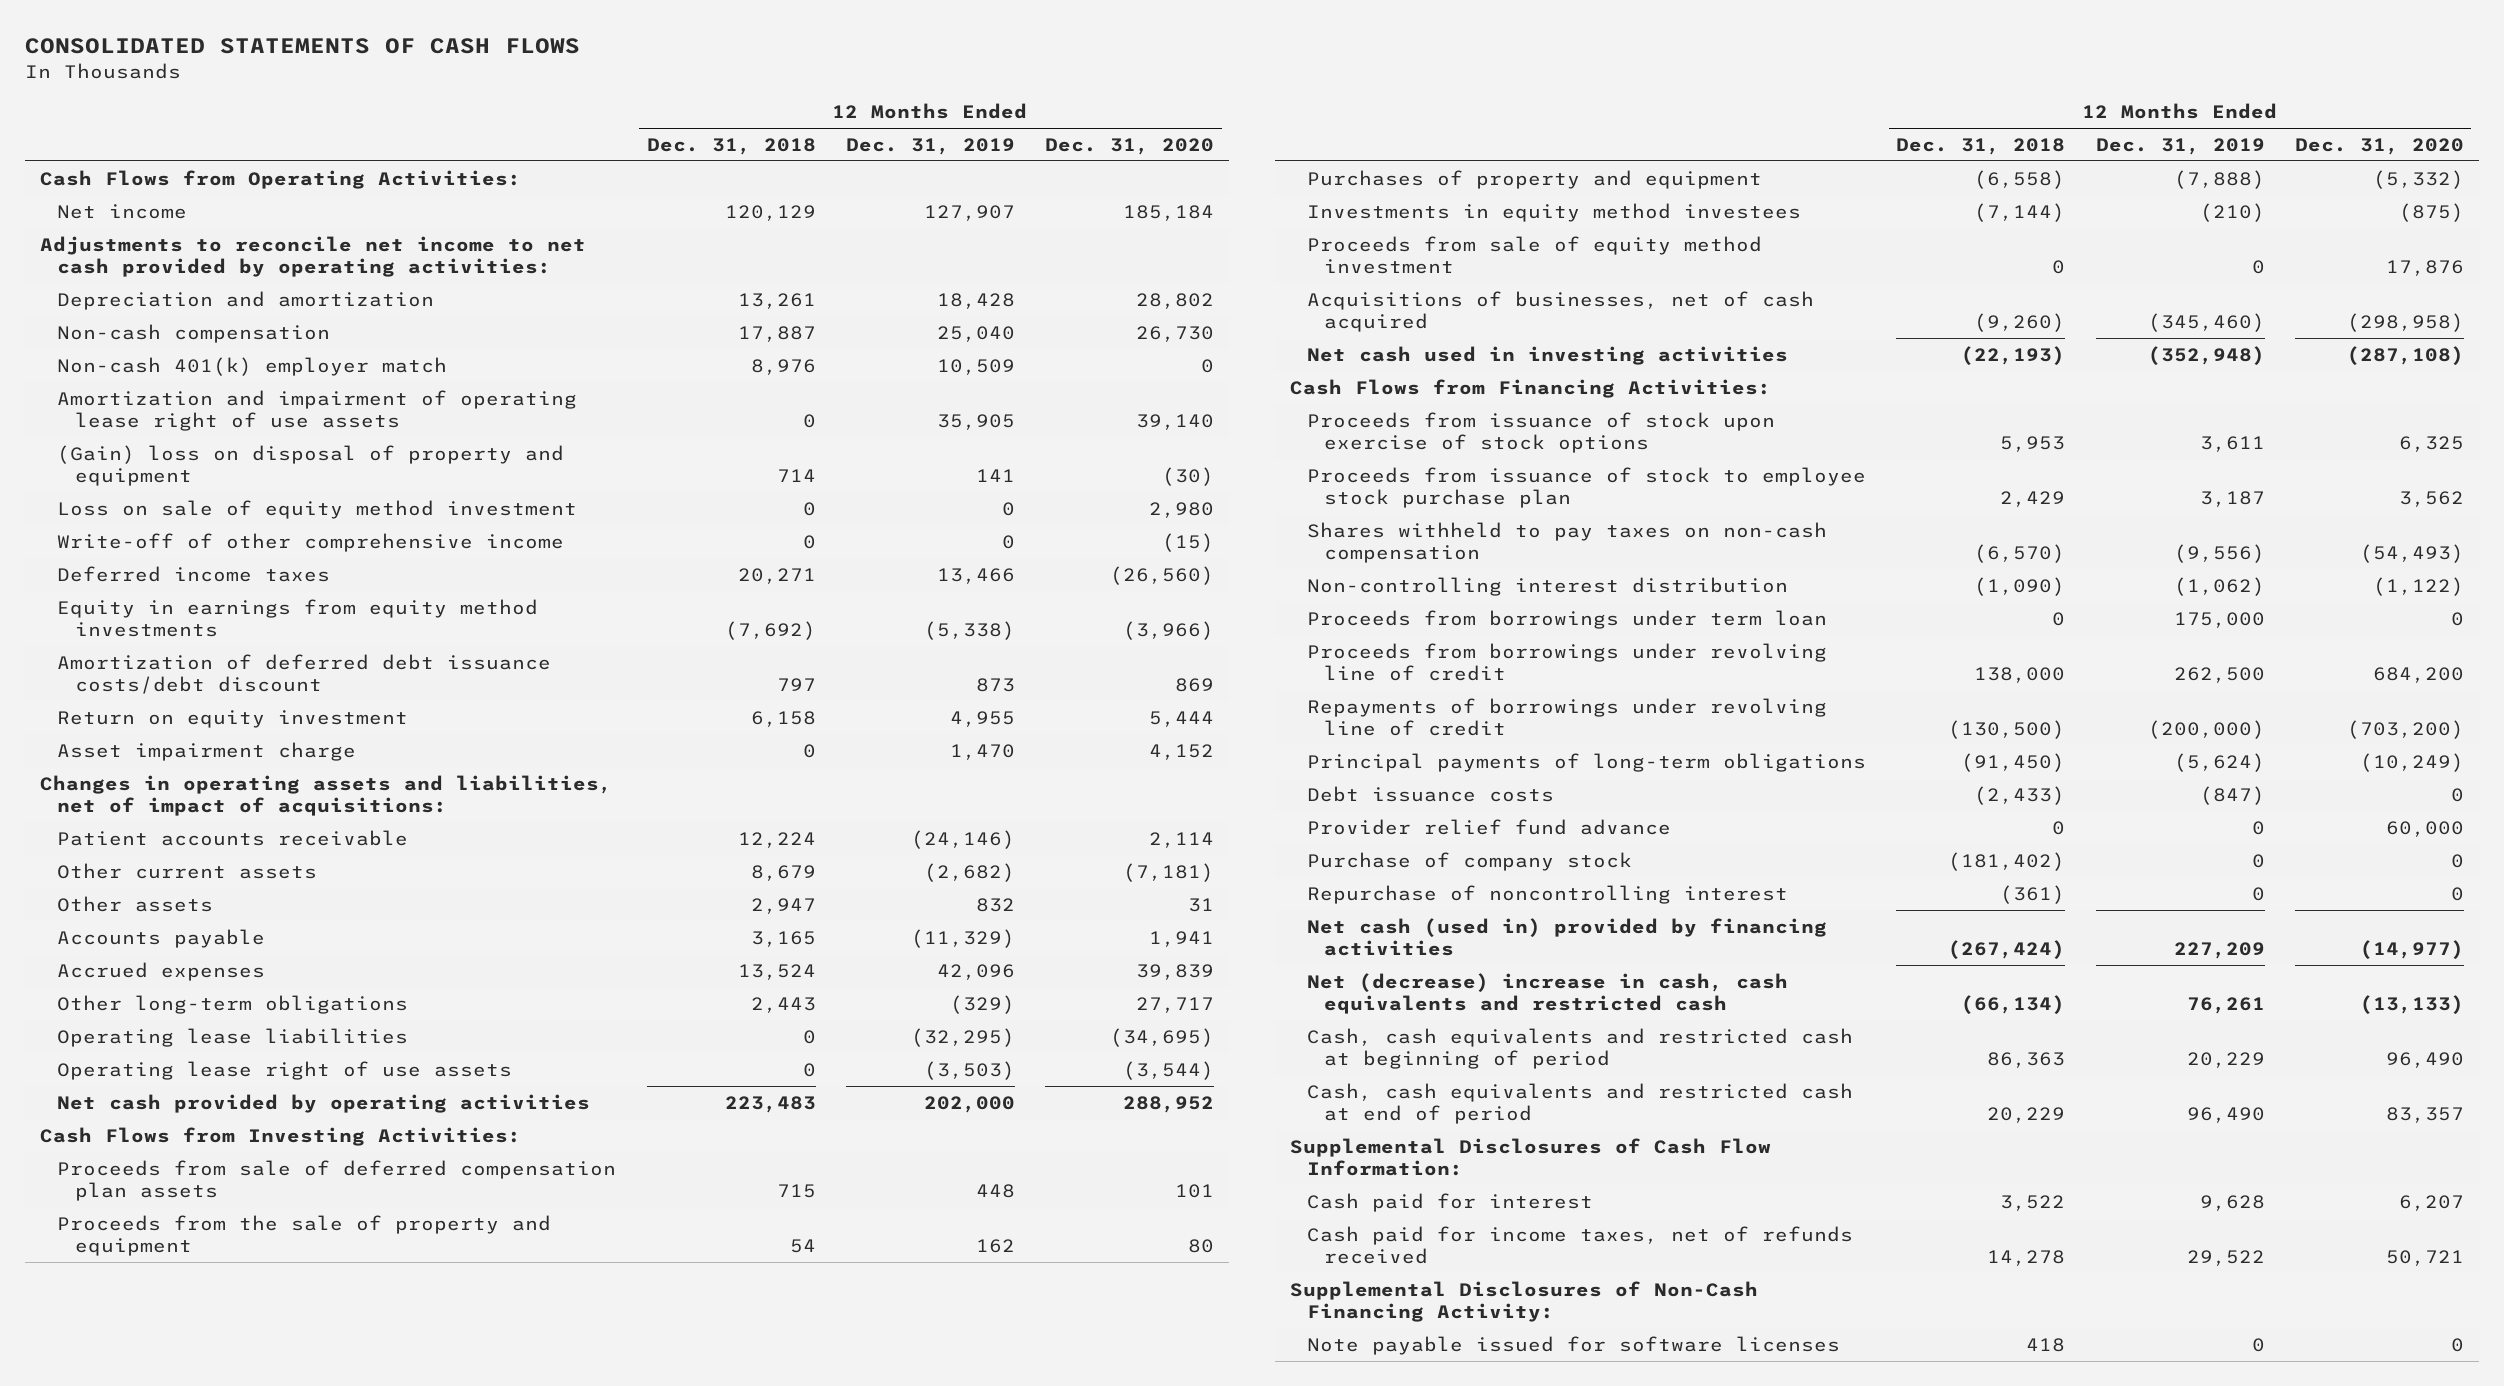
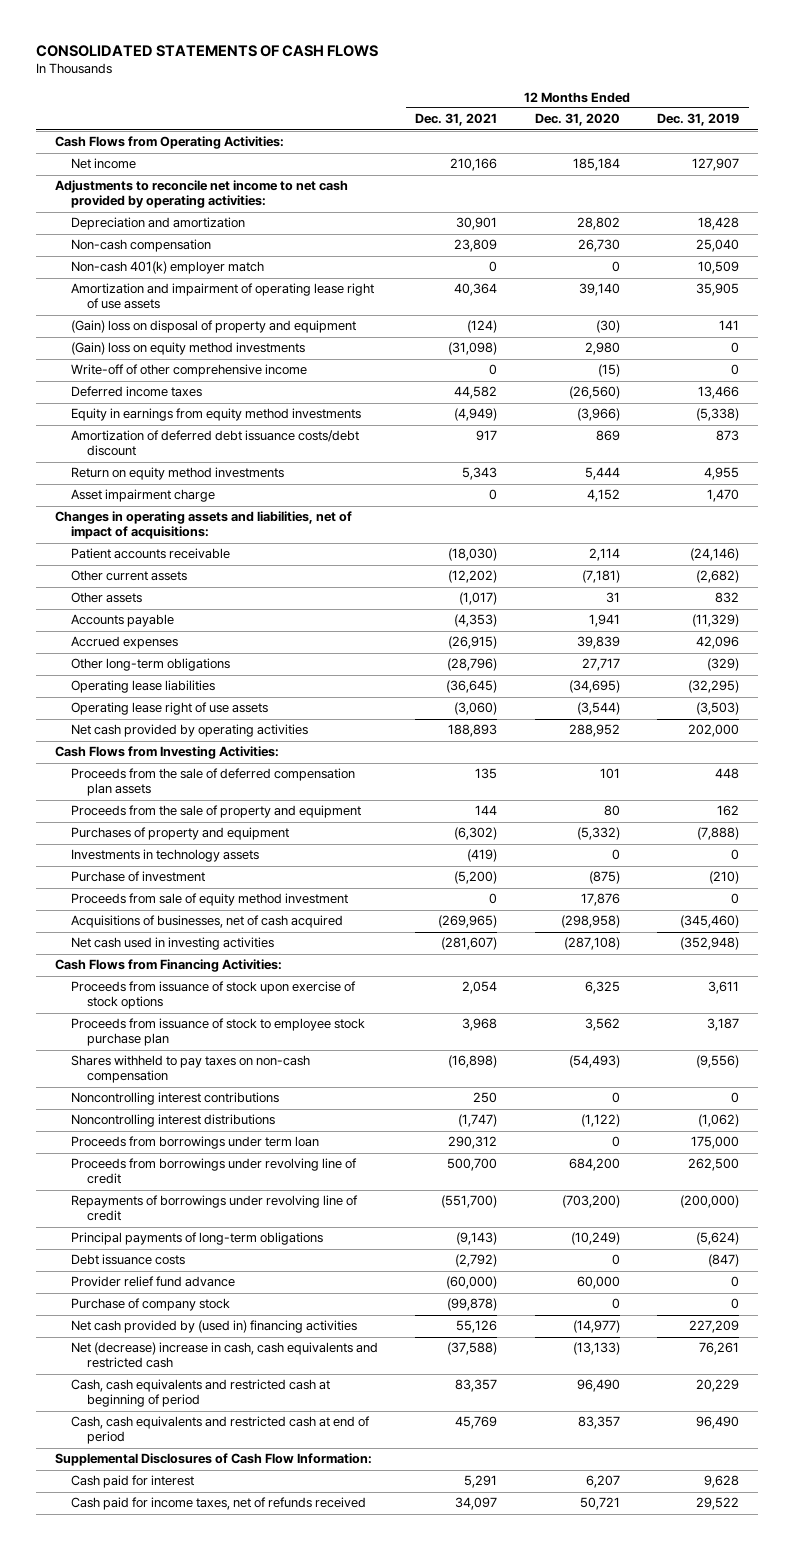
[646,137,816,155] Dec. 31, 2018 -> none
none -> [415,113,498,127] Dec. 31, 2021
[57,499,578,519] Loss on sale of equity method investment -> [70,342,305,356] (Gain) loss on equity method investments
[57,709,409,728] Return on equity investment -> [70,467,284,481] Return on equity method investments
[57,1159,617,1201] Proceeds from sale of deferred compensation plan assets -> [70,768,355,797] Proceeds from the sale of deferred compensation plan assets
none -> [70,849,259,863] Investments in technology assets
[1307,202,1802,222] Investments in equity method investees -> [70,871,205,883] Purchase of investment
none -> [70,1092,279,1106] Noncontrolling interest contributions
[1307,576,1789,596] Non-controlling interest distribution -> [70,1114,275,1128] Noncontrolling interest distributions
[1307,884,1789,904] Repurchase of noncontrolling interest -> none
[1307,917,1828,956] Net cash (used in) provided by financing activities -> [70,1320,357,1334] Net cash provided by (used in) financing activities
[1289,1280,1758,1322] Supplemental Disclosures of Non-Cash Financing Activity: -> none
[1307,1335,1841,1355] Note payable issued for software licenses -> none

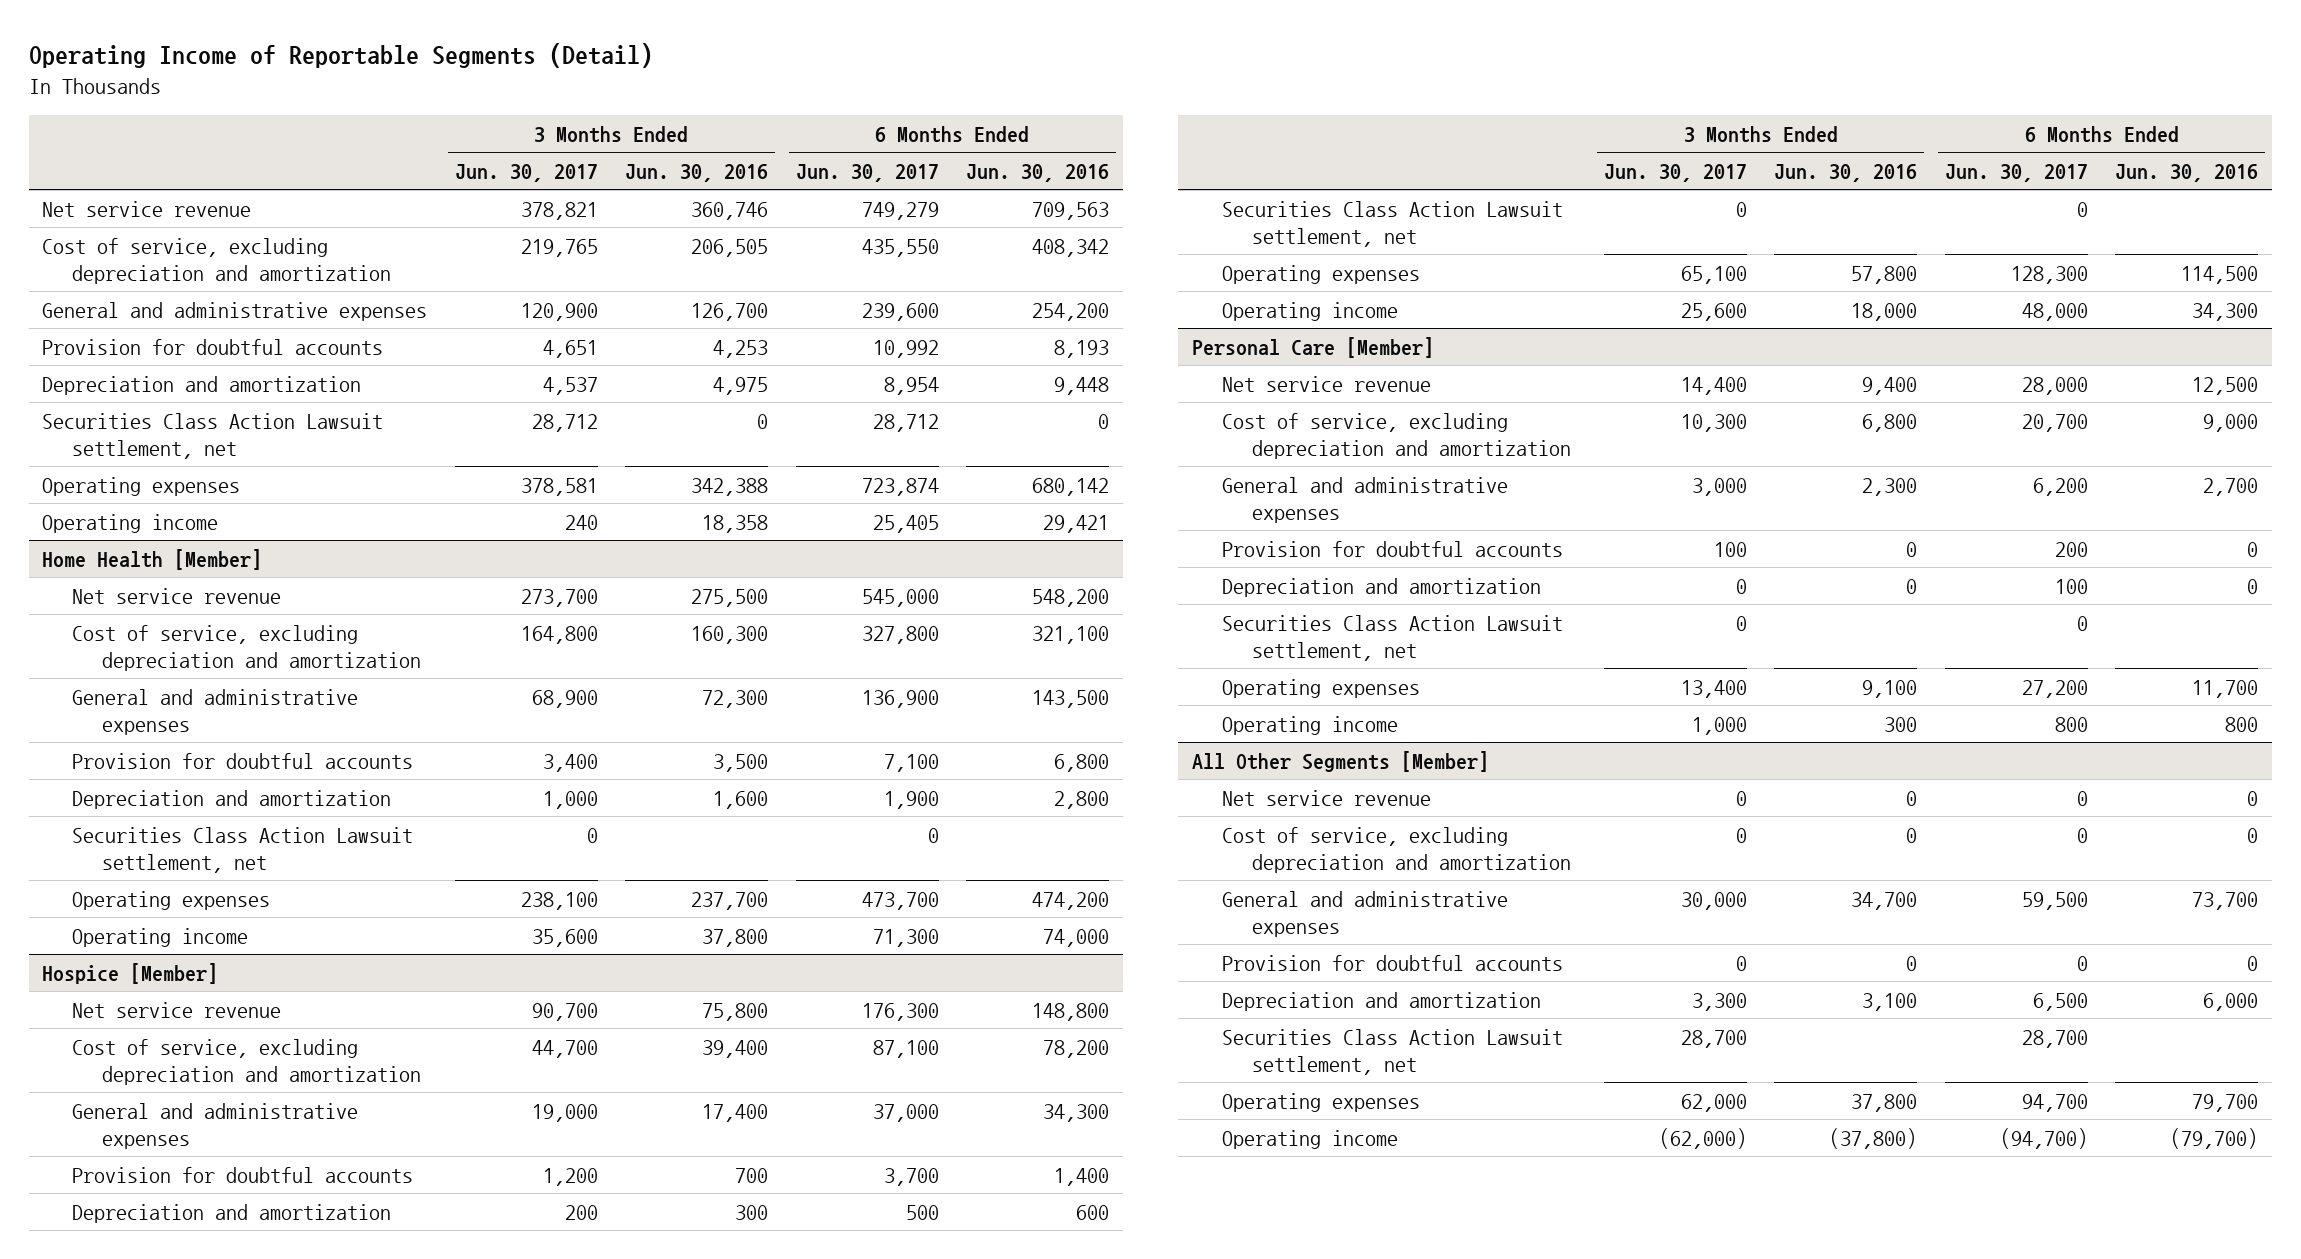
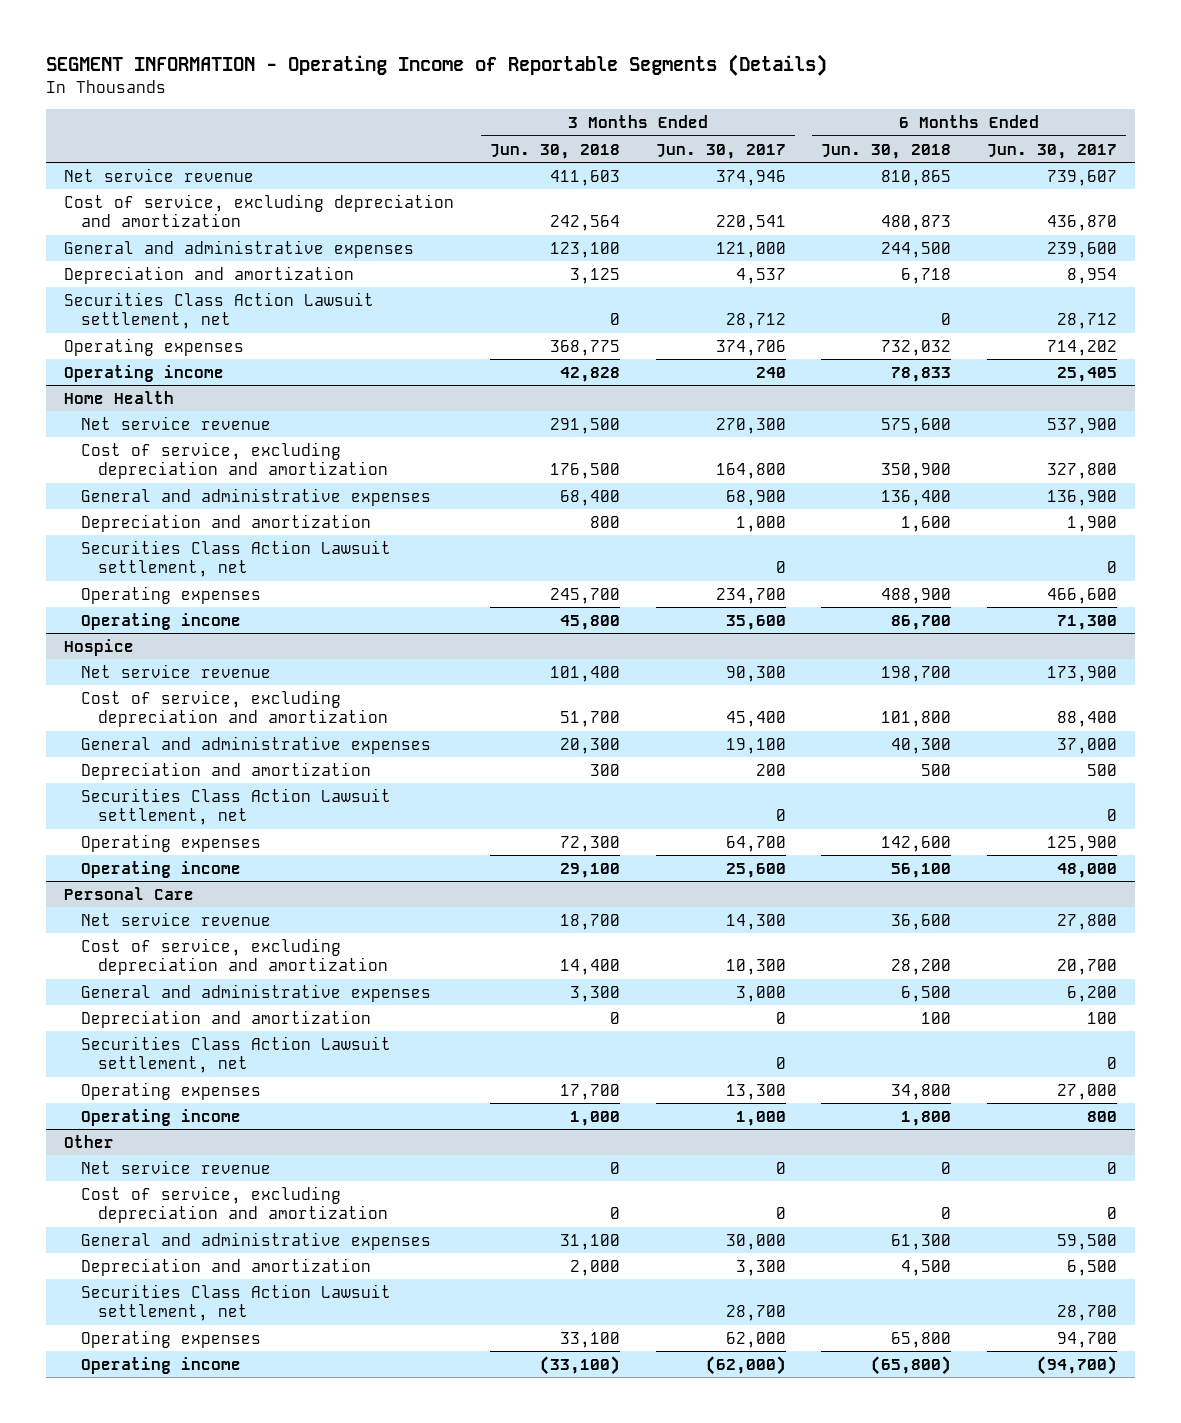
[28,43,653,69] Operating Income of Reportable Segments (Detail) -> [46,54,828,77] SEGMENT INFORMATION - Operating Income of Reportable Segments (Details)
[625,163,769,182] Jun. 30, 2016 -> none
[965,163,1109,182] Jun. 30, 2016 -> none
none -> [489,143,620,159] Jun. 30, 2018
none -> [821,143,952,159] Jun. 30, 2018
[42,338,384,355] Provision for doubtful accounts -> none
[520,201,598,220] 378,821 -> [715,169,786,186] 374,946
[861,201,939,220] 749,279 -> [1047,169,1118,186] 739,607
[520,238,598,257] 219,765 -> [715,215,786,232] 220,541
[861,238,939,257] 435,550 -> [1047,215,1118,232] 436,870
[520,302,598,321] 120,900 -> [715,241,786,258] 121,000
[520,477,598,496] 378,581 -> [715,339,786,356] 374,706
[861,477,939,496] 723,874 -> [1047,339,1118,356] 714,202
[42,548,263,570] Home Health [Member] -> [64,390,175,404] Home Health
[520,588,598,607] 273,700 -> [715,417,786,434] 270,300
[861,588,939,607] 545,000 -> [1047,417,1118,434] 537,900
[72,752,414,769] Provision for doubtful accounts -> none
[520,891,598,910] 238,100 -> [715,587,786,604] 234,700
[861,891,939,910] 473,700 -> [1047,587,1118,604] 466,600
[72,1166,414,1183] Provision for doubtful accounts -> none
[42,962,219,984] Hospice [Member] -> [64,638,135,656] Hospice
[531,1002,598,1021] 90,700 -> [725,665,786,682] 90,300
[861,1002,939,1021] 176,300 -> [1047,665,1118,682] 173,900
[531,1039,598,1058] 44,700 -> [725,711,786,728] 45,400
[872,1039,939,1058] 87,100 -> [1057,711,1118,728] 88,400
[531,1103,598,1122] 19,000 -> [725,737,786,754] 19,100
[1681,265,1748,284] 65,100 -> [725,835,786,852] 64,700
[2010,265,2088,284] 128,300 -> [1047,835,1118,852] 125,900
[1191,336,1434,358] Personal Care [Member] -> [64,886,195,900] Personal Care
[1681,376,1748,395] 14,400 -> [725,913,786,930] 14,300
[2021,376,2088,395] 28,000 -> [1057,913,1118,930] 27,800
[1221,540,1563,557] Provision for doubtful accounts -> none
[1681,679,1748,698] 13,400 -> [725,1083,786,1100] 13,300
[2021,679,2088,698] 27,200 -> [1057,1083,1118,1100] 27,000
[1191,750,1489,772] All Other Segments [Member] -> [64,1134,115,1148] Other
[1221,954,1563,971] Provision for doubtful accounts -> none

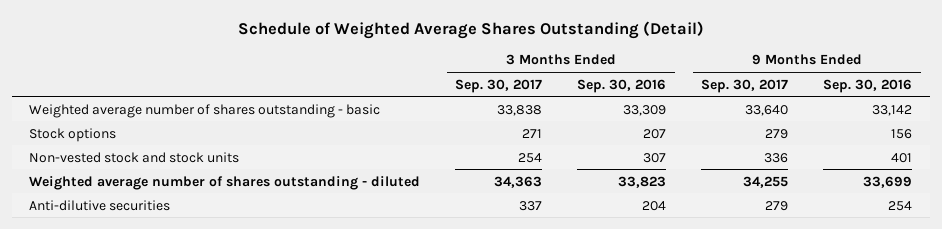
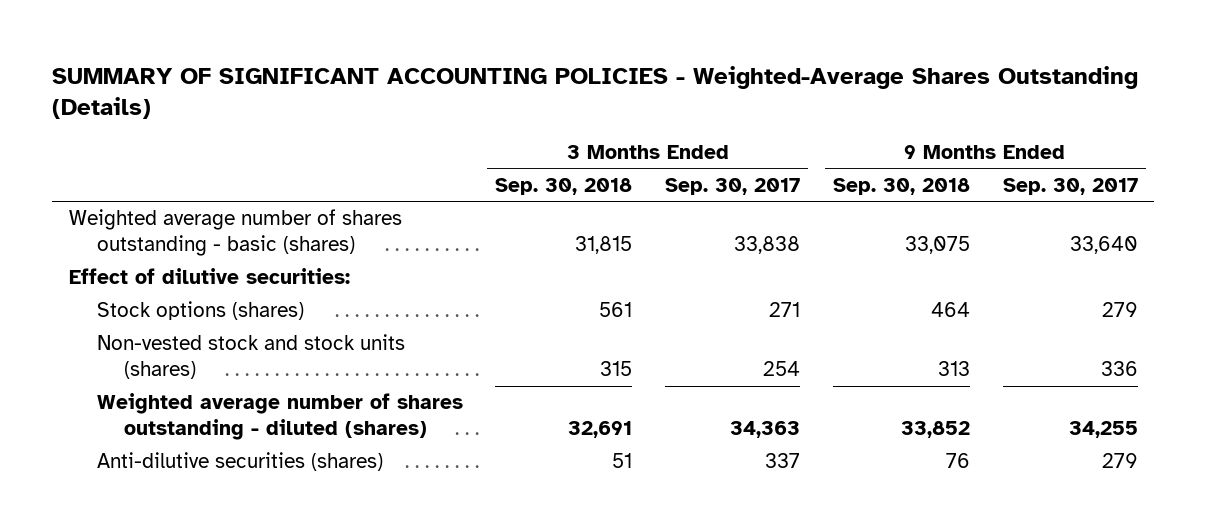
[237,20,704,39] Schedule of Weighted Average Shares Outstanding (Detail) -> [52,65,1139,120] SUMMARY OF SIGNIFICANT ACCOUNTING POLICIES - Weighted-Average Shares Outstanding (Details)
[577,78,667,93] Sep. 30, 2016 -> none
[823,78,913,93] Sep. 30, 2016 -> none
none -> [495,177,633,195] Sep. 30, 2018
none -> [832,177,970,195] Sep. 30, 2018
[29,103,381,118] Weighted average number of shares outstanding - basic -> [68,209,402,257] Weighted average number of shares outstanding - basic (shares)
none -> [68,268,350,285] Effect of dilutive securities:
[29,127,117,142] Stock options -> [96,301,304,321] Stock options (shares)
[29,151,240,163] Non-vested stock and stock units -> [96,334,405,380] Non-vested stock and stock units (shares)
[29,175,421,190] Weighted average number of shares outstanding - diluted -> [96,393,463,441] Weighted average number of shares outstanding - diluted (shares)
[29,199,171,211] Anti-dilutive securities -> [96,452,383,472] Anti-dilutive securities (shares)

